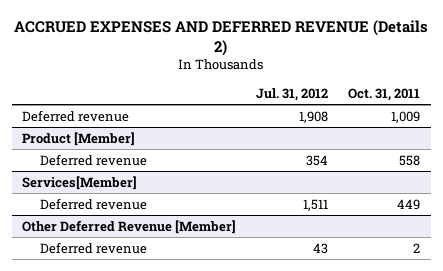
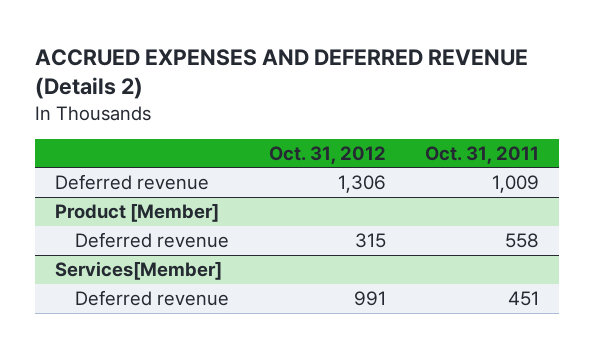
[256,87,329,101] Jul. 31, 2012 -> none
none -> [268,145,386,164] Oct. 31, 2012
[22,219,237,234] Other Deferred Revenue [Member] -> none
[40,241,148,254] Deferred revenue -> none
[397,198,421,210] 449 -> [508,291,540,307] 451

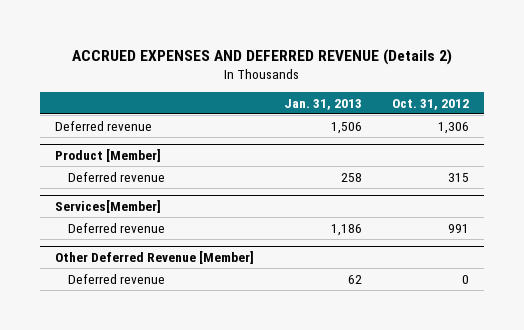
[425,145,540,164] Oct. 31, 2011 -> none
none -> [284,98,363,110] Jan. 31, 2013
none -> [55,251,255,265] Other Deferred Revenue [Member]
none -> [68,273,166,284] Deferred revenue

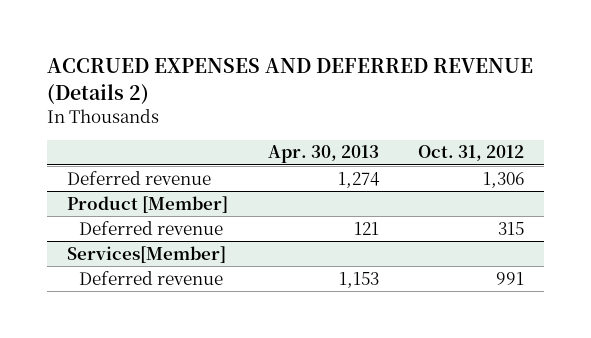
[284,98,363,110] Jan. 31, 2013 -> none
none -> [267,145,379,164] Apr. 30, 2013
[55,251,255,265] Other Deferred Revenue [Member] -> none
[68,273,166,284] Deferred revenue -> none

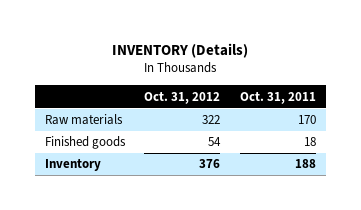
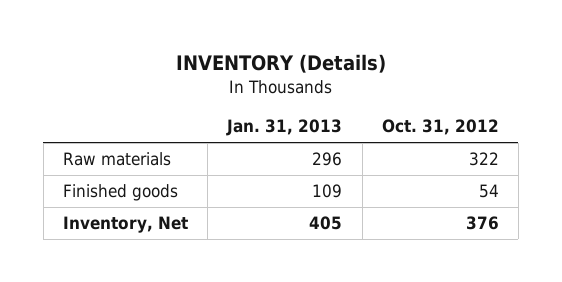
[240,91,317,104] Oct. 31, 2011 -> none
none -> [226,119,343,137] Jan. 31, 2013
[44,159,101,172] Inventory -> [63,216,189,234] Inventory, Net

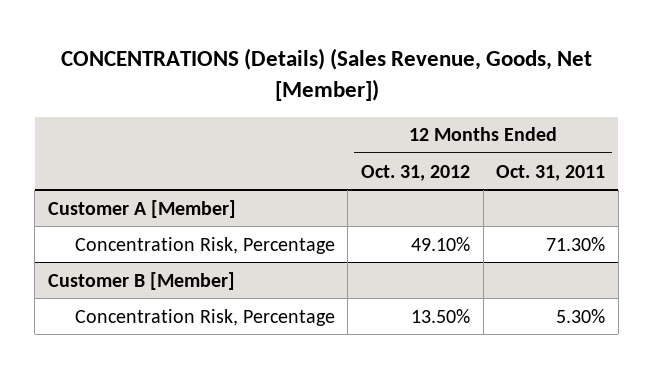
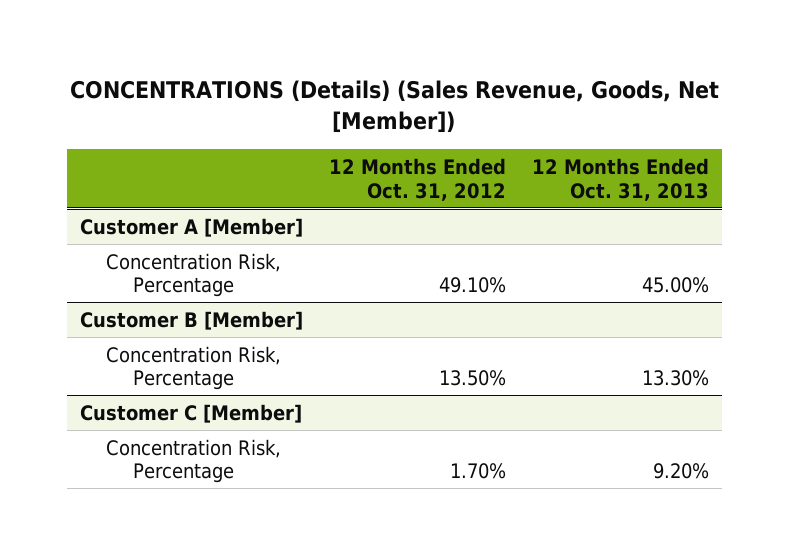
[496,164,606,181] Oct. 31, 2011 -> none
none -> [531,158,709,201] 12 Months Ended Oct. 31, 2013
none -> [79,403,302,423] Customer C [Member]
none -> [106,438,282,484] Concentration Risk, Percentage

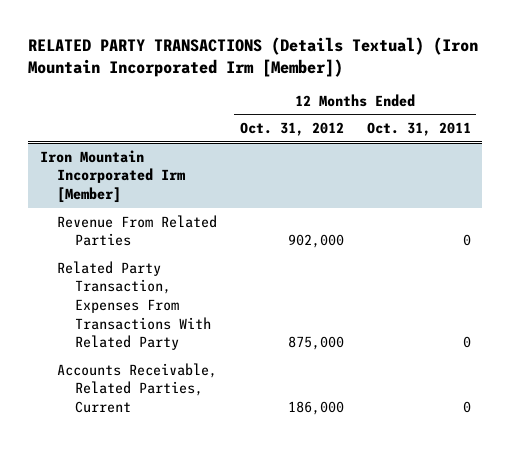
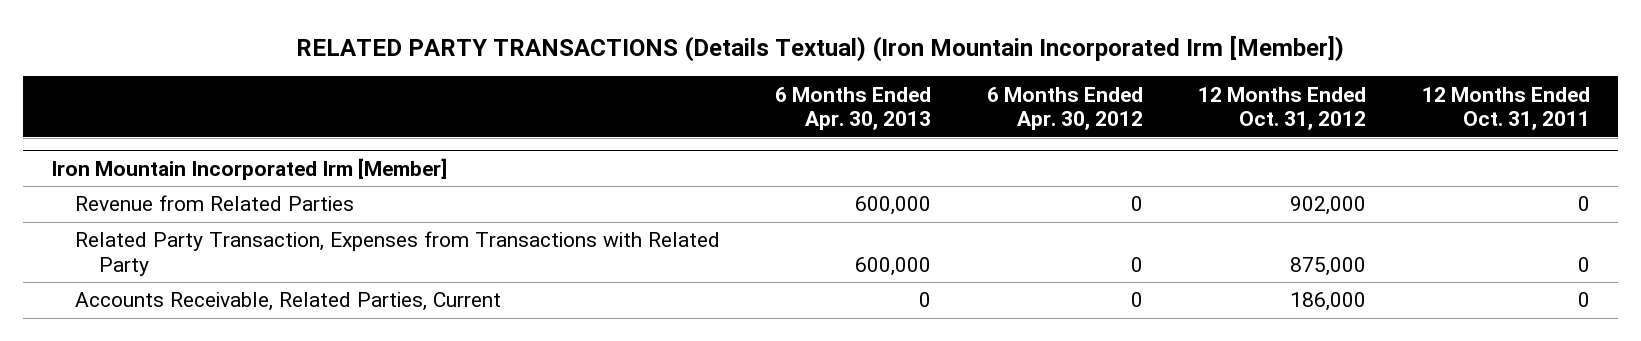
none -> [775,86,932,131] 6 Months Ended Apr. 30, 2013
none -> [986,86,1143,131] 6 Months Ended Apr. 30, 2012
[57,214,218,247] Revenue From Related Parties -> [74,195,354,212] Revenue from Related Parties
[57,260,211,351] Related Party Transaction, Expenses From Transactions With Related Party -> [74,231,720,276] Related Party Transaction, Expenses from Transactions with Related Party

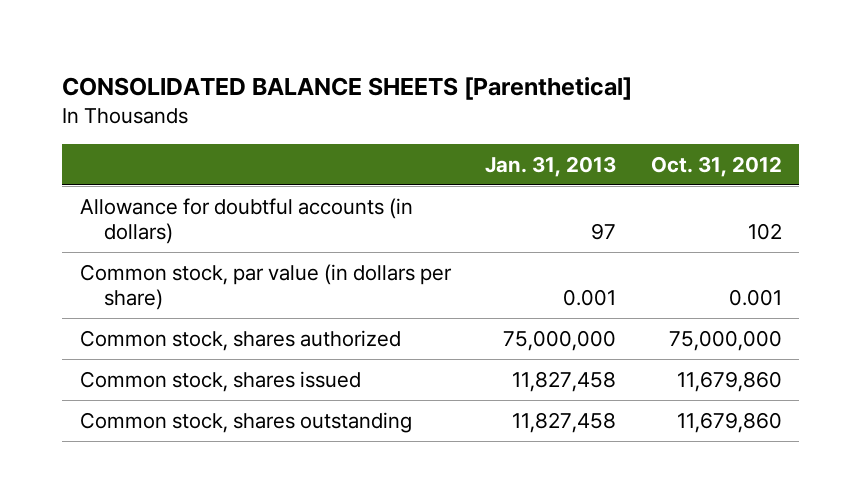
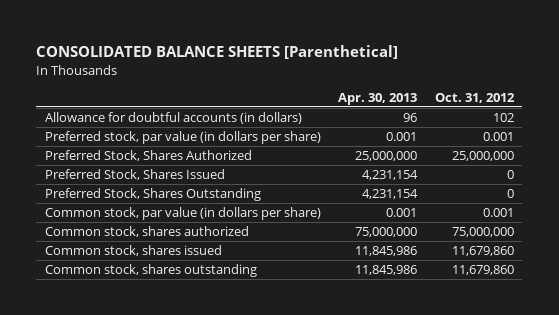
[485,155,617,177] Jan. 31, 2013 -> none
none -> [338,92,418,105] Apr. 30, 2013
none -> [45,131,322,145] Preferred stock, par value (in dollars per share)
none -> [45,150,253,162] Preferred Stock, Shares Authorized
none -> [45,169,226,181] Preferred Stock, Shares Issued
none -> [45,188,262,202] Preferred Stock, Shares Outstanding

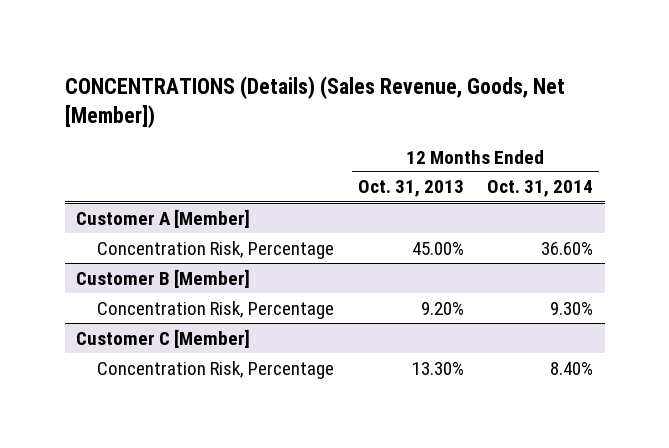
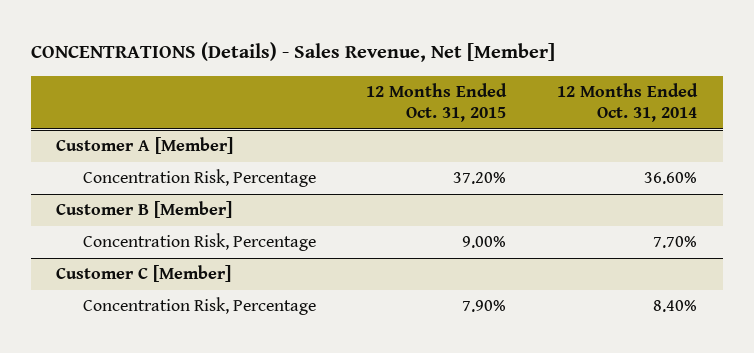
[64,75,565,129] CONCENTRATIONS (Details) (Sales Revenue, Goods, Net [Member]) -> [30,42,555,63] CONCENTRATIONS (Details) - Sales Revenue, Net [Member]
[357,180,464,198] Oct. 31, 2013 -> none
none -> [366,83,508,123] 12 Months Ended Oct. 31, 2015
[549,301,593,315] 9.30% -> [653,236,698,249] 7.70%

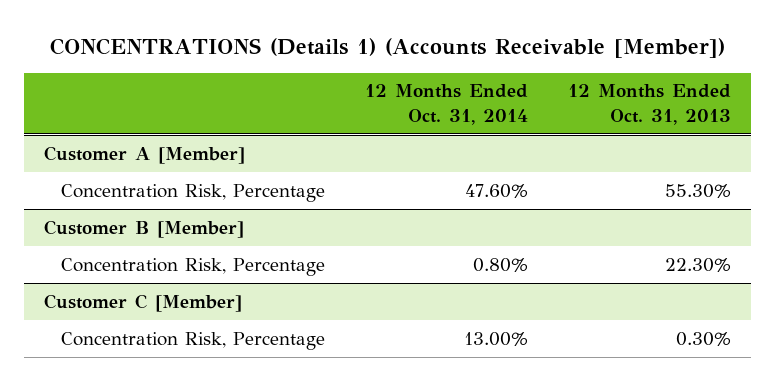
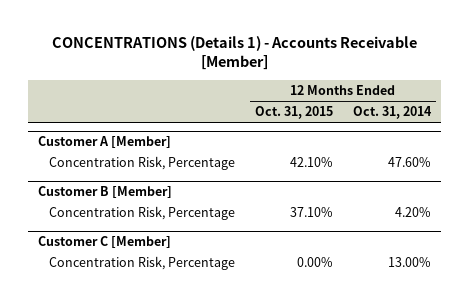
[50,37,726,58] CONCENTRATIONS (Details 1) (Accounts Receivable [Member]) -> [51,35,417,71] CONCENTRATIONS (Details 1) - Accounts Receivable [Member]
[567,84,731,126] 12 Months Ended Oct. 31, 2013 -> none
none -> [255,106,334,120] Oct. 31, 2015
[472,257,528,272] 0.80% -> [395,207,432,218] 4.20%

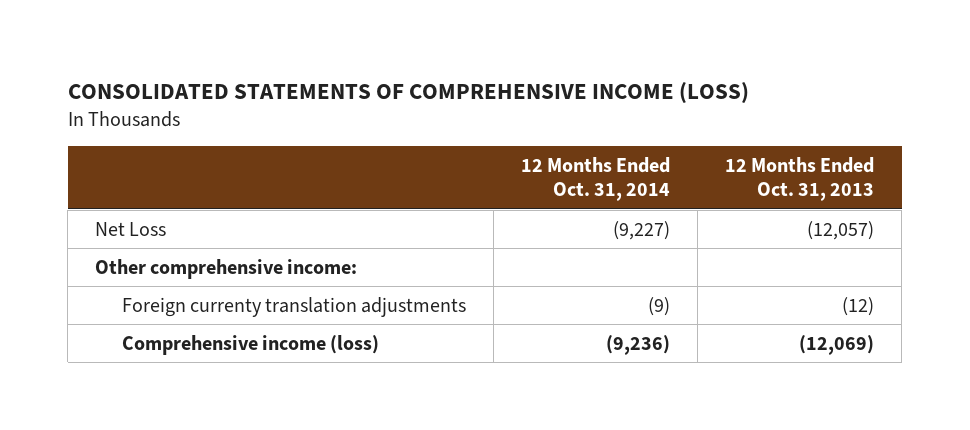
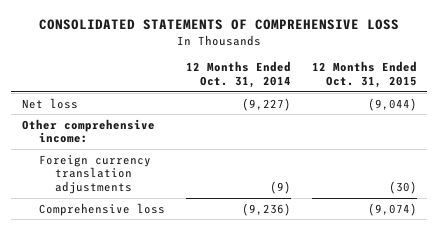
[67,81,749,104] CONSOLIDATED STATEMENTS OF COMPREHENSIVE INCOME (LOSS) -> [39,19,400,31] CONSOLIDATED STATEMENTS OF COMPREHENSIVE LOSS
[725,156,875,201] 12 Months Ended Oct. 31, 2013 -> none
none -> [311,61,417,89] 12 Months Ended Oct. 31, 2015
[95,221,167,236] Net Loss -> [21,97,78,109] Net loss
[121,296,466,317] Foreign currenty translation adjustments -> [38,154,151,195] Foreign currency translation adjustments
[121,334,379,355] Comprehensive income (loss) -> [38,202,165,216] Comprehensive loss

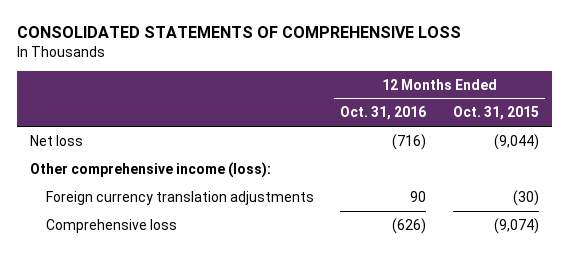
[185,61,291,89] 12 Months Ended Oct. 31, 2014 -> none
none -> [340,106,427,121] Oct. 31, 2016
[21,118,155,144] Other comprehensive income: -> [29,161,271,178] Other comprehensive income (loss):

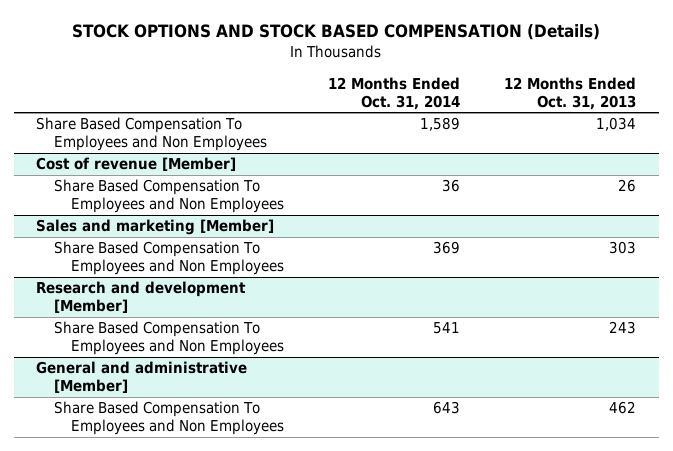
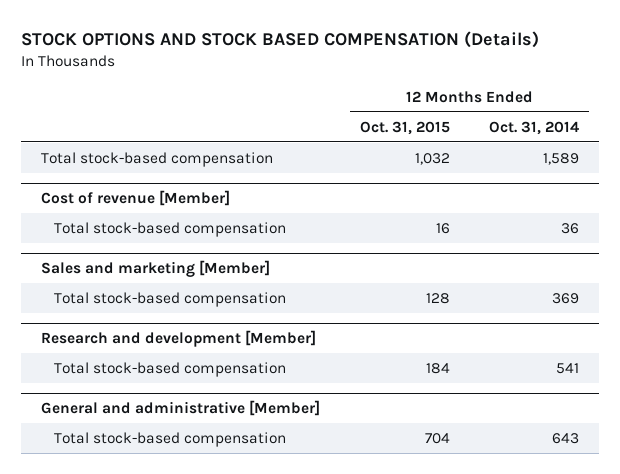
[504,76,637,110] 12 Months Ended Oct. 31, 2013 -> none
none -> [359,120,450,135] Oct. 31, 2015
[36,117,267,152] Share Based Compensation To Employees and Non Employees -> [41,151,274,167] Total stock-based compensation
[53,179,284,214] Share Based Compensation To Employees and Non Employees -> [54,221,287,237] Total stock-based compensation
[53,241,284,276] Share Based Compensation To Employees and Non Employees -> [54,291,287,307] Total stock-based compensation
[53,321,284,356] Share Based Compensation To Employees and Non Employees -> [54,361,287,377] Total stock-based compensation
[53,401,284,436] Share Based Compensation To Employees and Non Employees -> [54,431,287,447] Total stock-based compensation

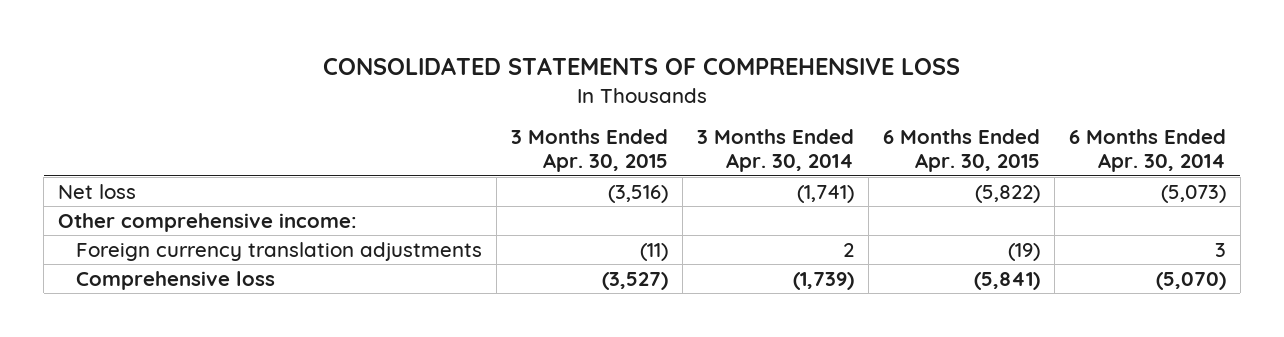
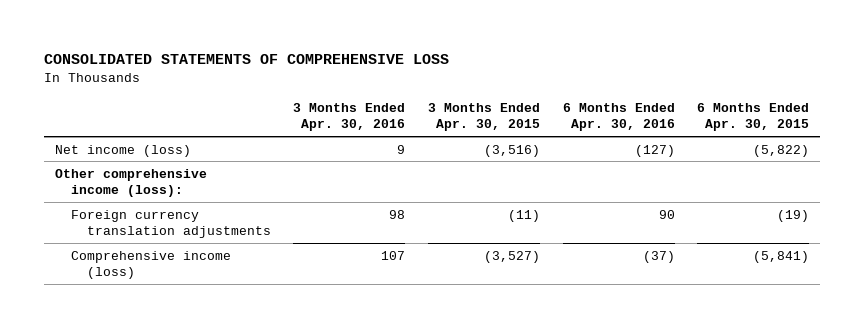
[697,129,855,173] 3 Months Ended Apr. 30, 2014 -> none
[1068,129,1226,173] 6 Months Ended Apr. 30, 2014 -> none
none -> [293,102,406,132] 3 Months Ended Apr. 30, 2016
none -> [562,102,675,132] 6 Months Ended Apr. 30, 2016
[58,183,137,199] Net loss -> [55,144,192,157] Net income (loss)
[58,212,358,232] Other comprehensive income: -> [55,168,208,197] Other comprehensive income (loss):
[76,270,276,290] Comprehensive loss -> [71,250,232,279] Comprehensive income (loss)

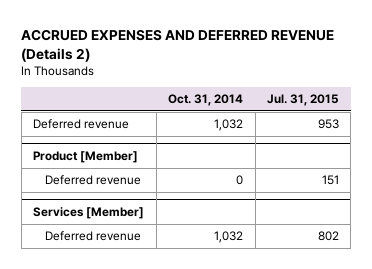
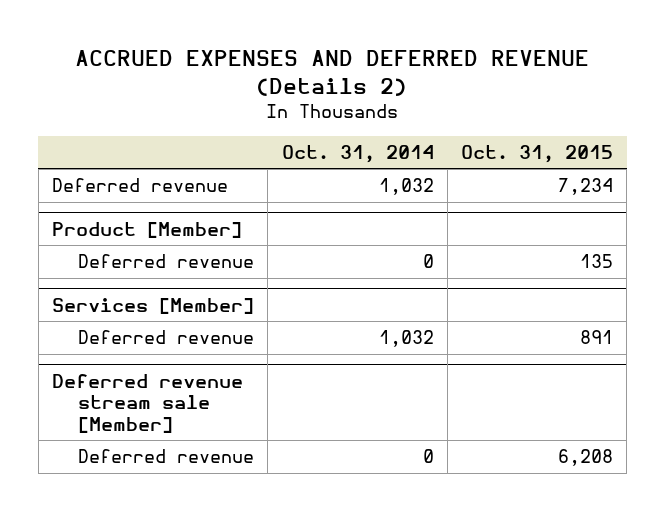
[266,94,339,107] Jul. 31, 2015 -> none
none -> [461,144,614,163] Oct. 31, 2015
none -> [51,373,243,433] Deferred revenue stream sale [Member]
none -> [78,449,255,464] Deferred revenue

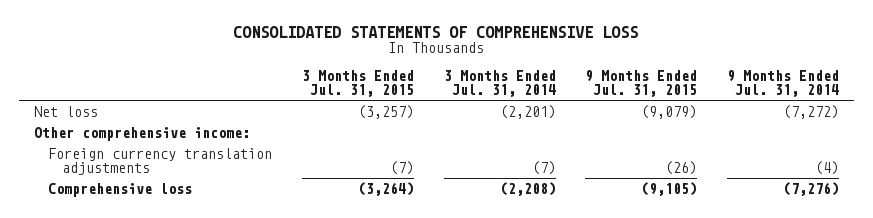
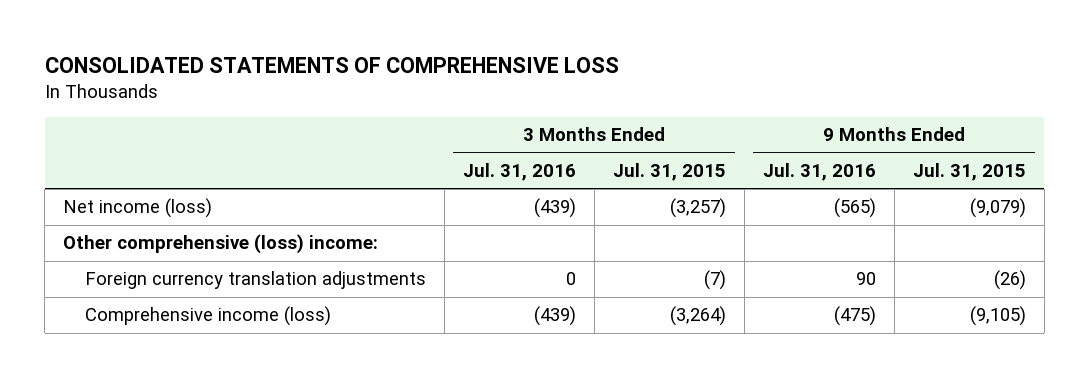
[443,70,556,98] 3 Months Ended Jul. 31, 2014 -> none
[726,70,839,98] 9 Months Ended Jul. 31, 2014 -> none
none -> [462,162,576,181] Jul. 31, 2016
none -> [762,162,876,181] Jul. 31, 2016
[34,105,99,117] Net loss -> [63,198,213,219] Net income (loss)
[34,126,251,141] Other comprehensive income: -> [63,234,379,255] Other comprehensive (loss) income:
[48,182,193,197] Comprehensive loss -> [84,306,331,327] Comprehensive income (loss)

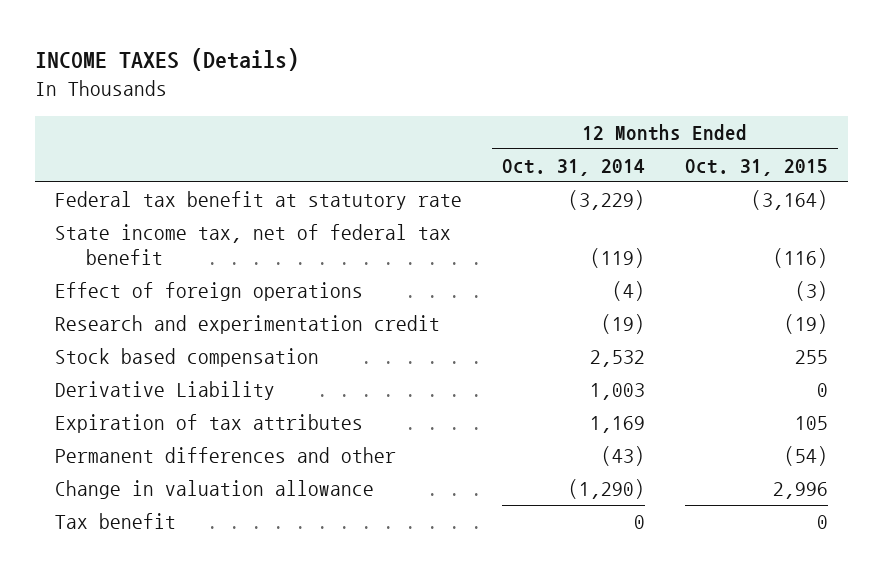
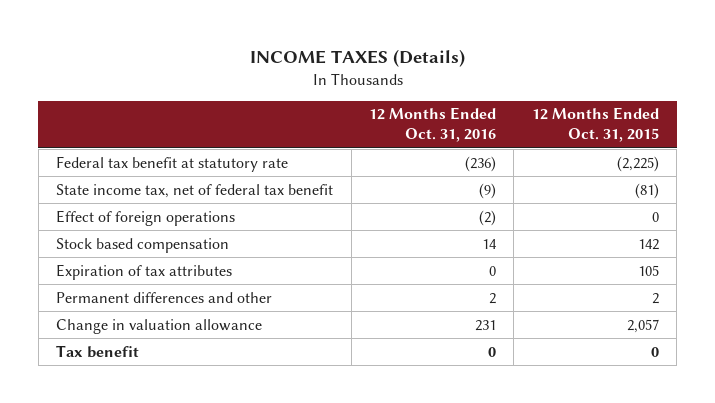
[501,158,645,176] Oct. 31, 2014 -> none
none -> [369,107,497,143] 12 Months Ended Oct. 31, 2016
[54,315,440,335] Research and experimentation credit -> none
[54,381,275,401] Derivative Liability -> none
[751,190,829,211] (3,164) -> [616,155,659,172] (2,225)
[773,248,829,269] (116) -> [634,182,659,199] (81)
[795,281,829,302] (3) -> [651,211,659,222] 0
[795,350,829,365] 255 -> [637,238,659,250] 142
[784,446,829,467] (54) -> [651,292,659,304] 2
[773,482,829,500] 2,996 -> [626,318,659,333] 2,057

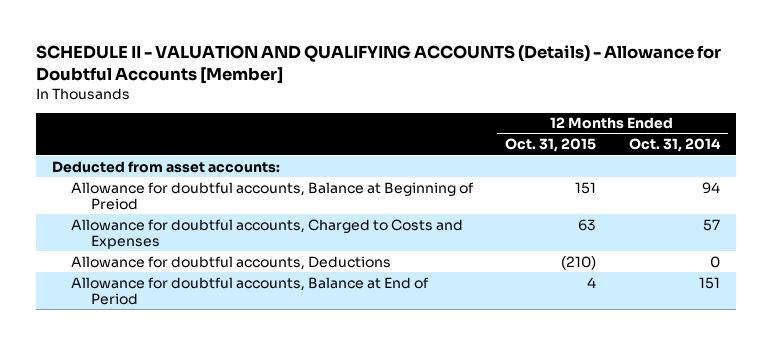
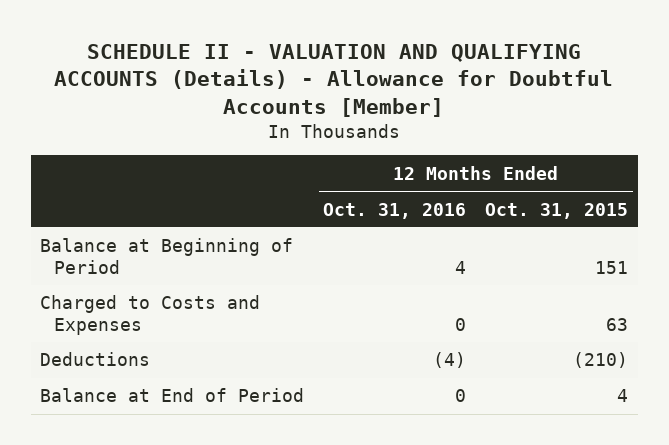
[628,138,721,153] Oct. 31, 2014 -> none
none -> [323,202,467,219] Oct. 31, 2016
[51,160,280,173] Deducted from asset accounts: -> none
[71,181,475,211] Allowance for doubtful accounts, Balance at Beginning of Preiod -> [40,238,294,275] Balance at Beginning of Period
[71,218,464,250] Allowance for doubtful accounts, Charged to Costs and Expenses -> [40,295,261,336] Charged to Costs and Expenses
[71,255,392,270] Allowance for doubtful accounts, Deductions -> [40,352,151,367] Deductions
[71,276,430,306] Allowance for doubtful accounts, Balance at End of Period -> [40,388,305,403] Balance at End of Period

